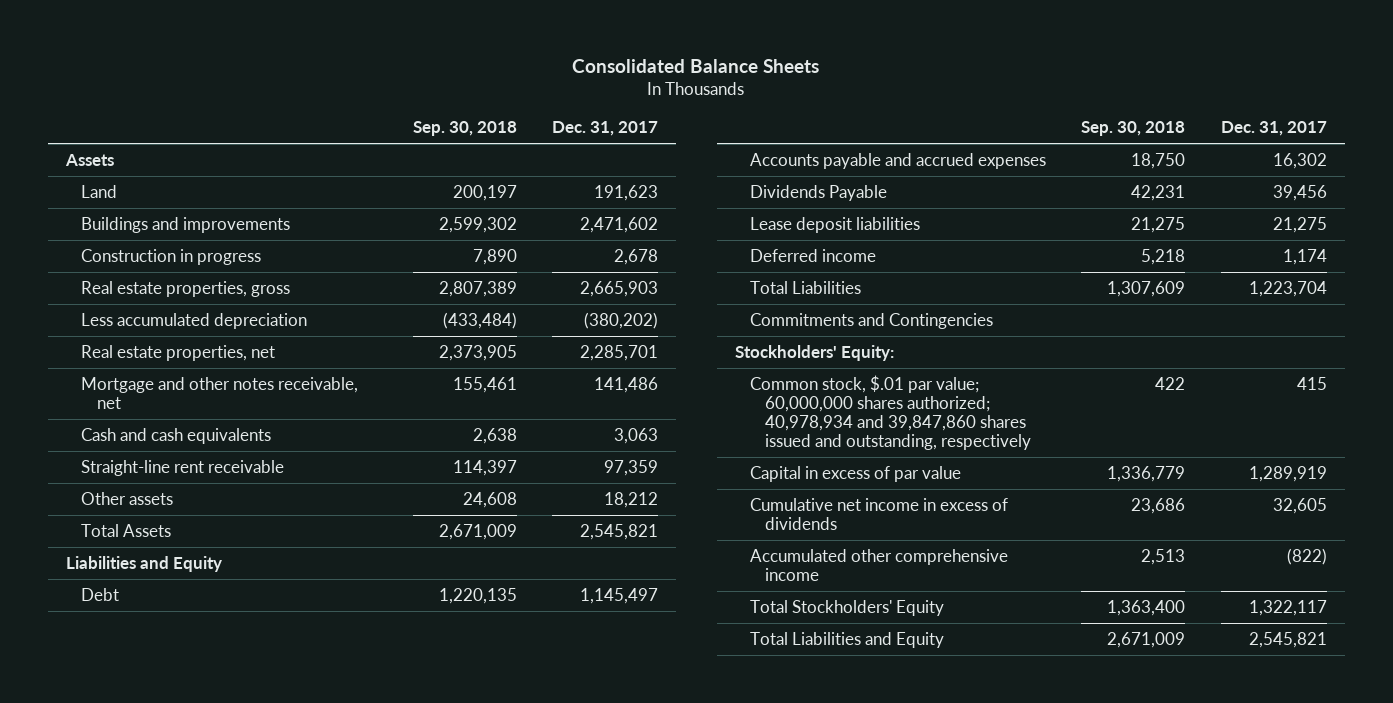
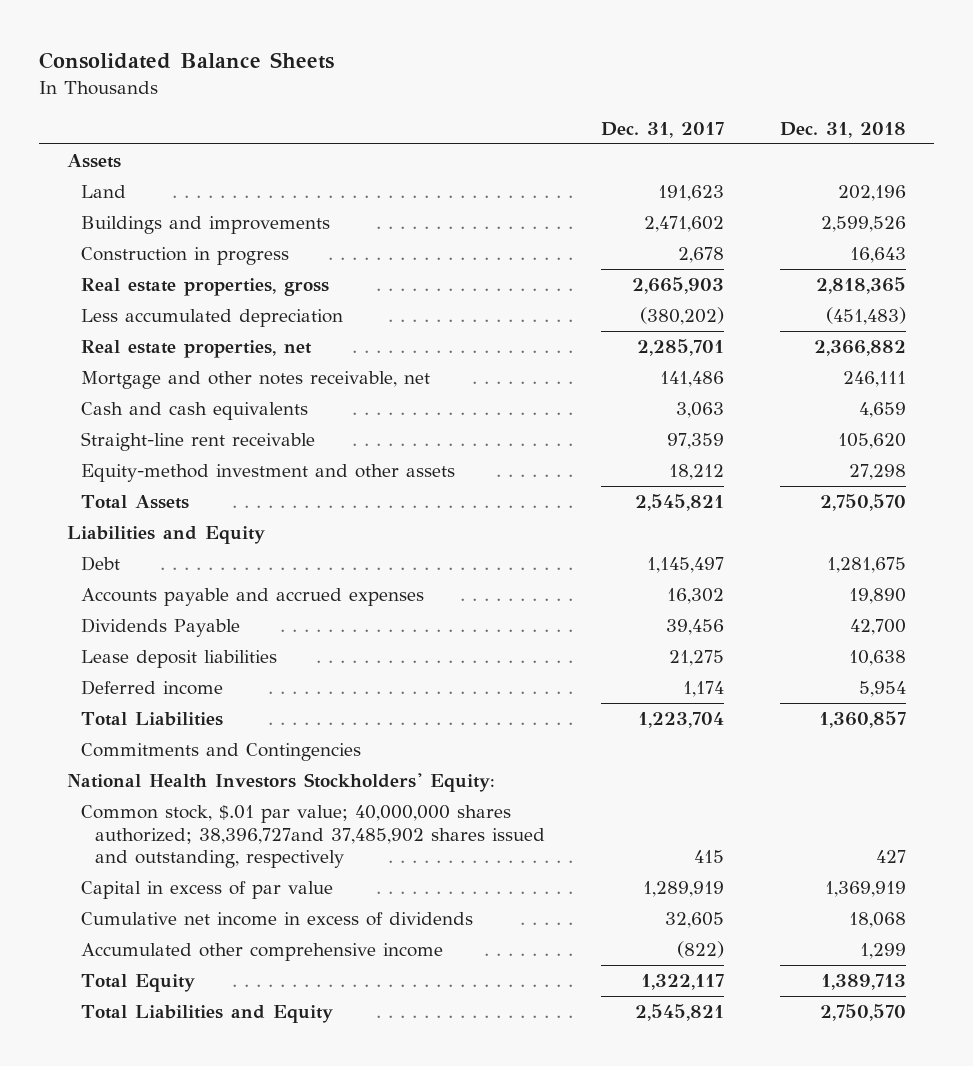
[412,121,517,137] Sep. 30, 2018 -> none
none -> [780,121,907,138] Dec. 31, 2018
[81,491,174,505] Other assets -> [80,463,455,482] Equity-method investment and other assets
[734,344,894,361] Stockholders' Equity: -> [66,772,495,792] National Health Investors Stockholders' Equity:
[749,374,1032,450] Common stock, $.01 par value; 60,000,000 shares authorized; 40,978,934 and 39,847,860 shares issued and outstanding, respectively -> [80,804,545,869] Common stock, $.01 par value; 40,000,000 shares authorized; 38,396,727and 37,485,902 shares issued and outstanding, respectively
[749,599,944,616] Total Stockholders' Equity -> [80,973,195,992] Total Equity

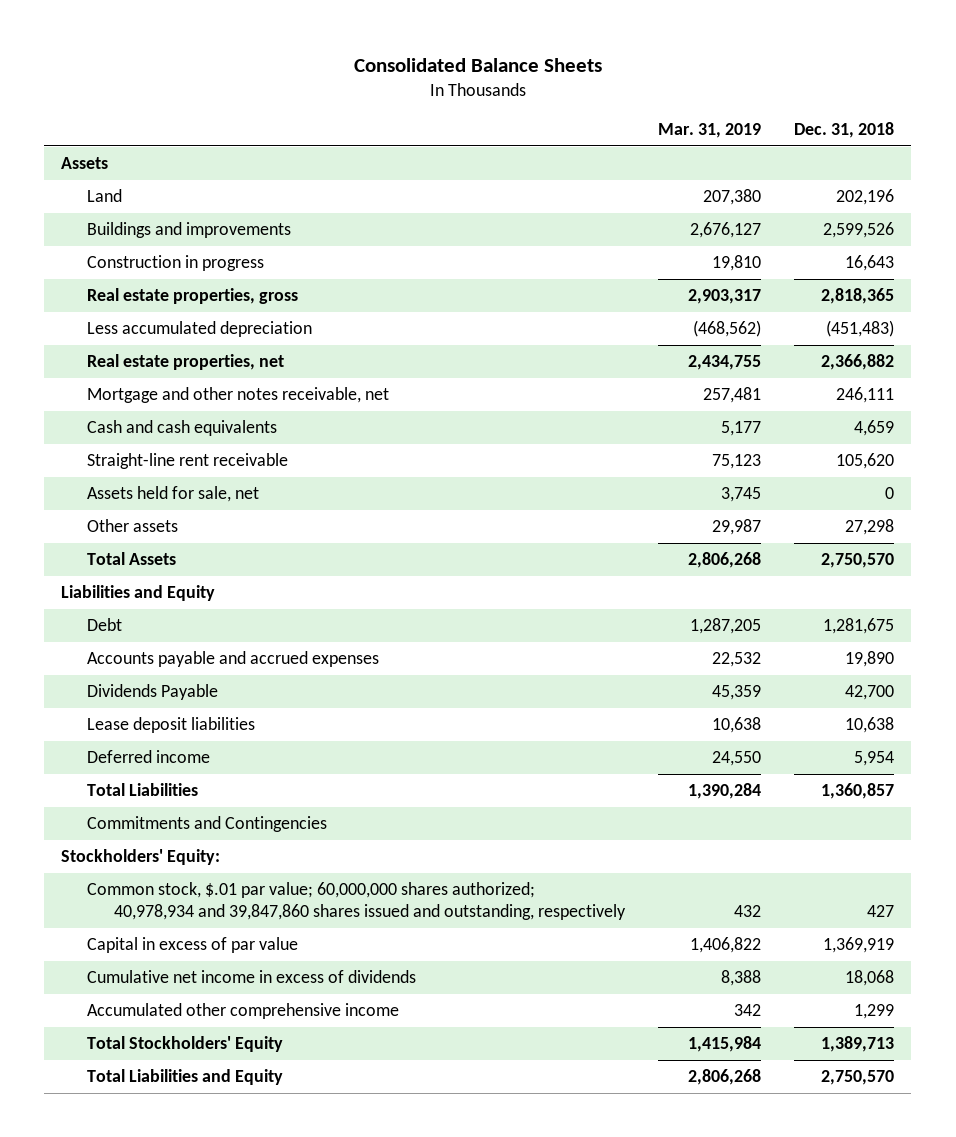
[600,121,724,138] Dec. 31, 2017 -> none
none -> [658,123,762,139] Mar. 31, 2019
none -> [87,486,260,503] Assets held for sale, net
[80,463,455,482] Equity-method investment and other assets -> [87,519,179,533] Other assets
[66,772,495,792] National Health Investors Stockholders' Equity: -> [61,849,221,866] Stockholders' Equity:
[80,804,545,869] Common stock, $.01 par value; 40,000,000 shares authorized; 38,396,727and 37,485,902 shares issued and outstanding, respectively -> [87,882,626,921] Common stock, $.01 par value; 60,000,000 shares authorized; 40,978,934 and 39,847,860 shares issued and outstanding, respectively
[80,973,195,992] Total Equity -> [87,1036,284,1053] Total Stockholders' Equity

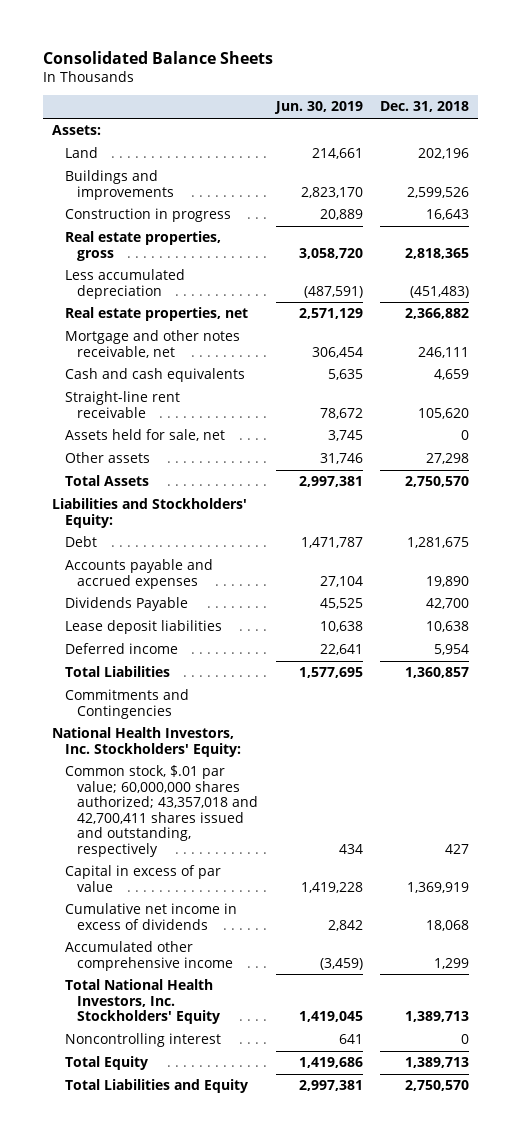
[658,123,762,139] Mar. 31, 2019 -> none
none -> [273,101,363,115] Jun. 30, 2019
[61,157,109,170] Assets -> [52,125,102,136] Assets:
[61,585,216,602] Liabilities and Equity -> [52,498,248,528] Liabilities and Stockholders' Equity:
[61,849,221,866] Stockholders' Equity: -> [52,727,241,757] National Health Investors, Inc. Stockholders' Equity:
[87,882,626,921] Common stock, $.01 par value; 60,000,000 shares authorized; 40,978,934 and 39,847,860 shares issued and outstanding, respectively -> [64,765,259,857] Common stock, $.01 par value; 60,000,000 shares authorized; 43,357,018 and 42,700,411 shares issued and outstanding, respectively
[87,1036,284,1053] Total Stockholders' Equity -> [64,979,221,1025] Total National Health Investors, Inc. Stockholders' Equity
none -> [64,1033,221,1048] Noncontrolling interest
none -> [64,1056,148,1071] Total Equity

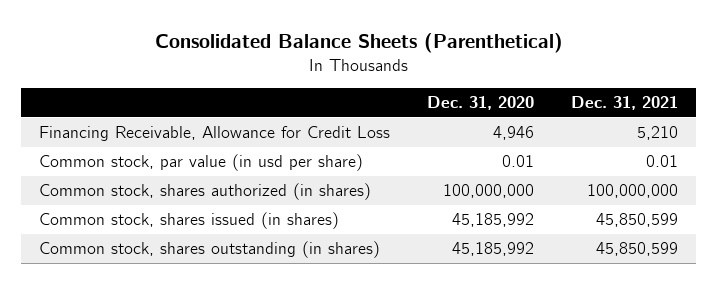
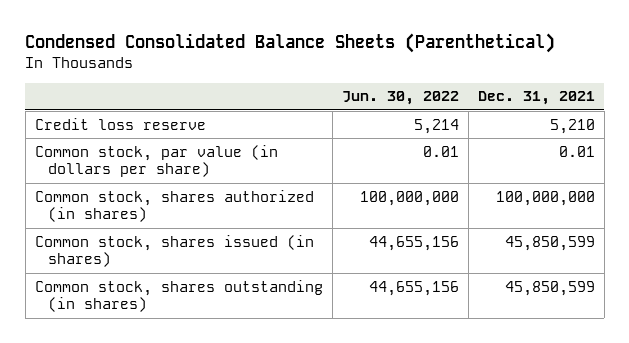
[154,32,563,53] Consolidated Balance Sheets (Parenthetical) -> [25,33,556,54] Condensed Consolidated Balance Sheets (Parenthetical)
[427,96,535,111] Dec. 31, 2020 -> none
none -> [341,91,459,106] Jun. 30, 2022
[39,126,391,142] Financing Receivable, Allowance for Credit Loss -> [34,117,206,130] Credit loss reserve
[39,154,364,172] Common stock, par value (in usd per share) -> [34,144,278,178] Common stock, par value (in dollars per share)

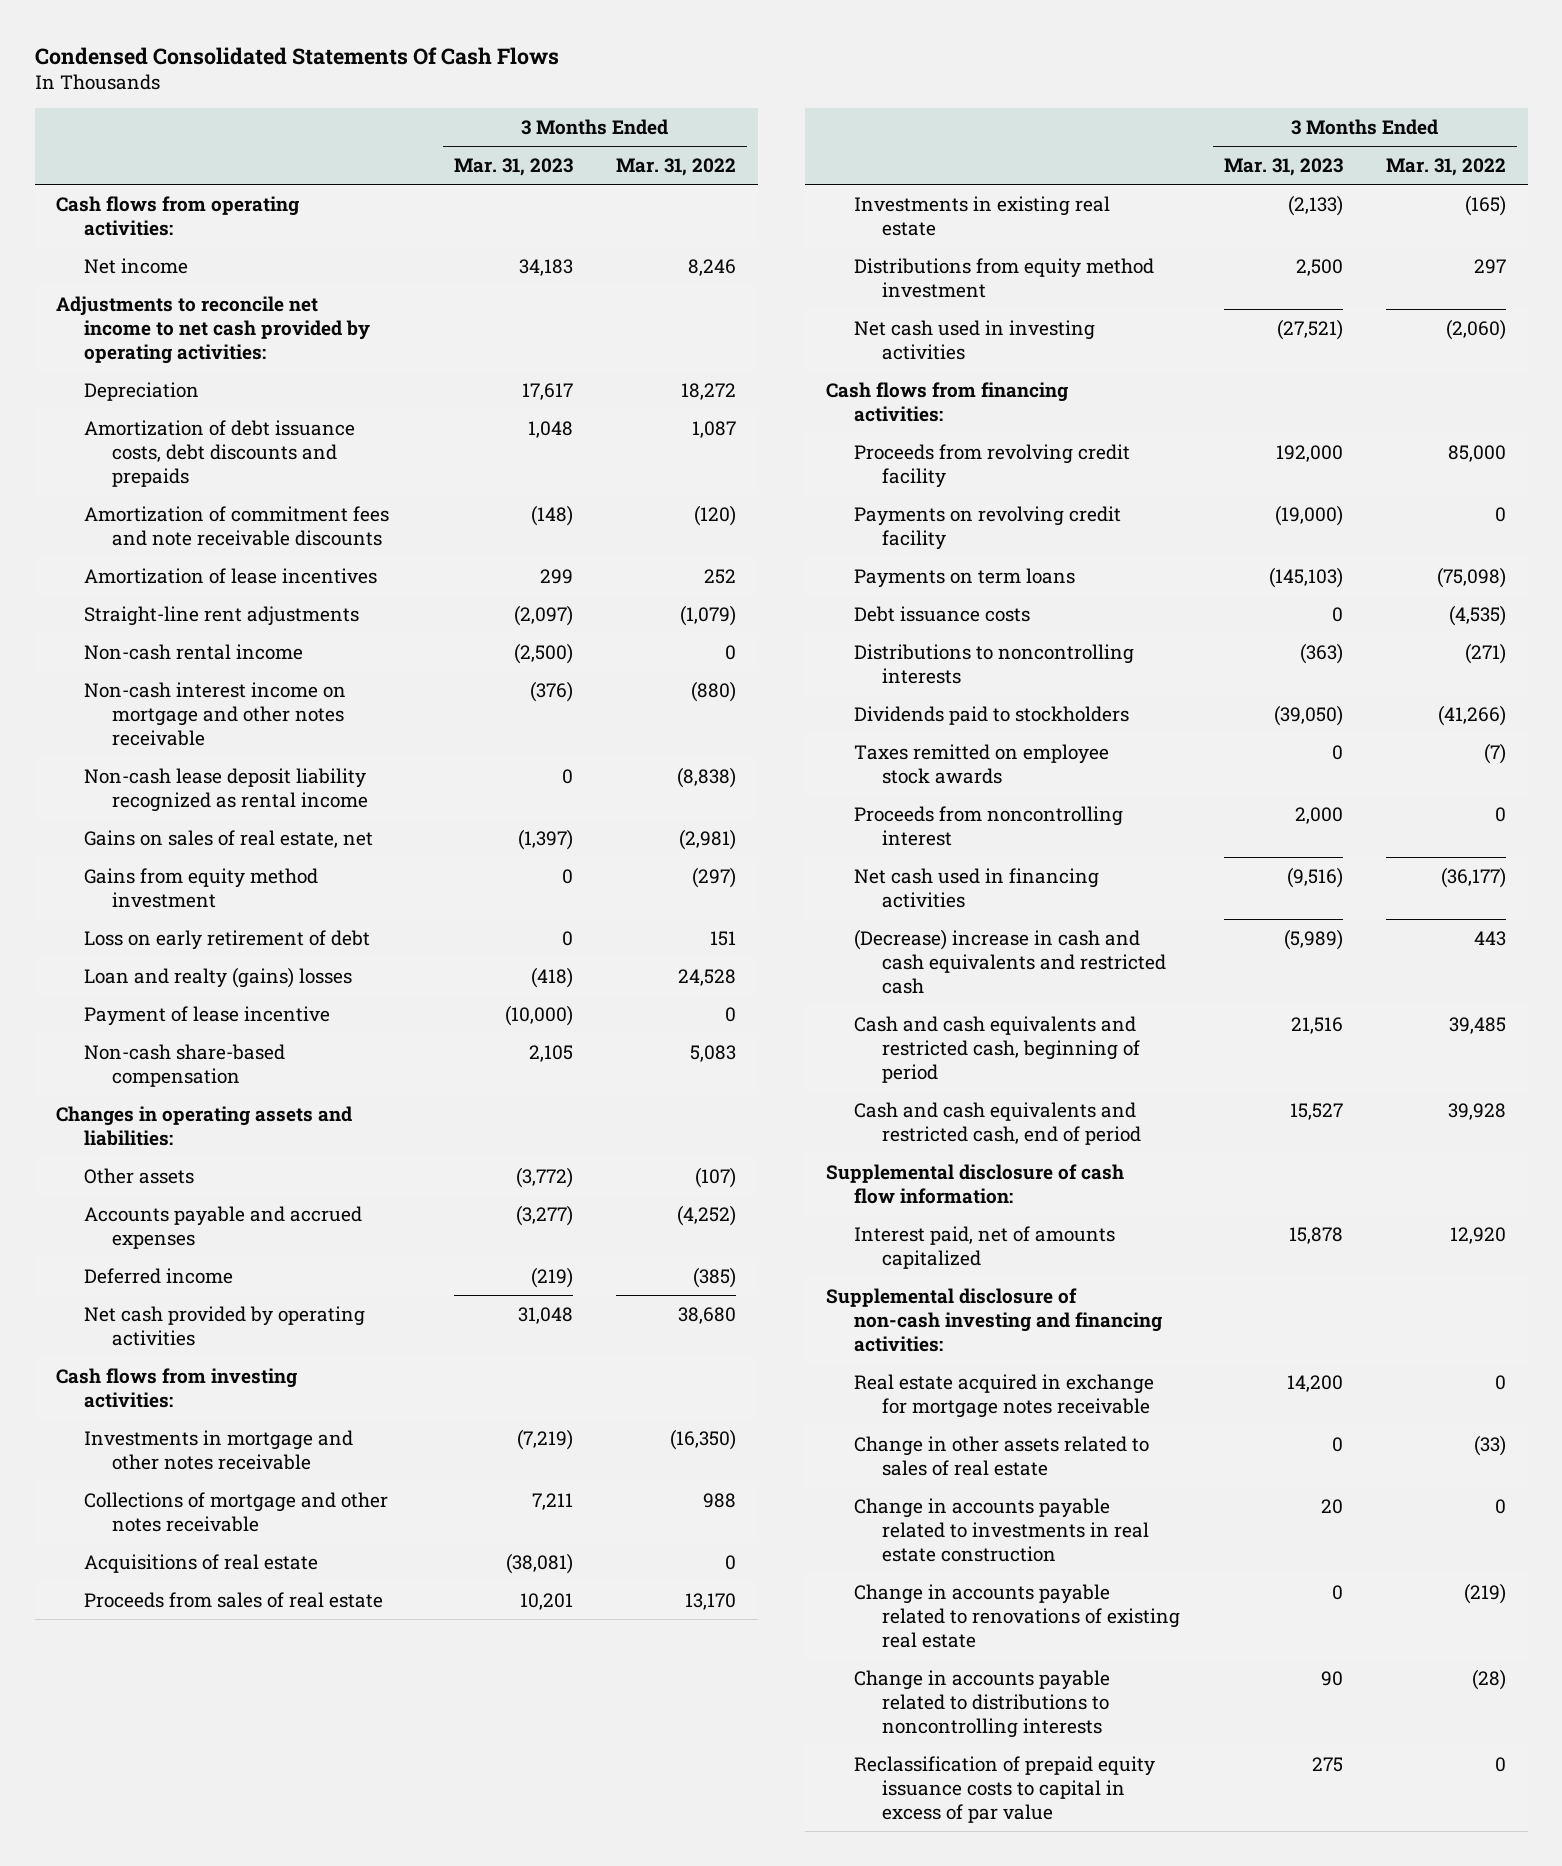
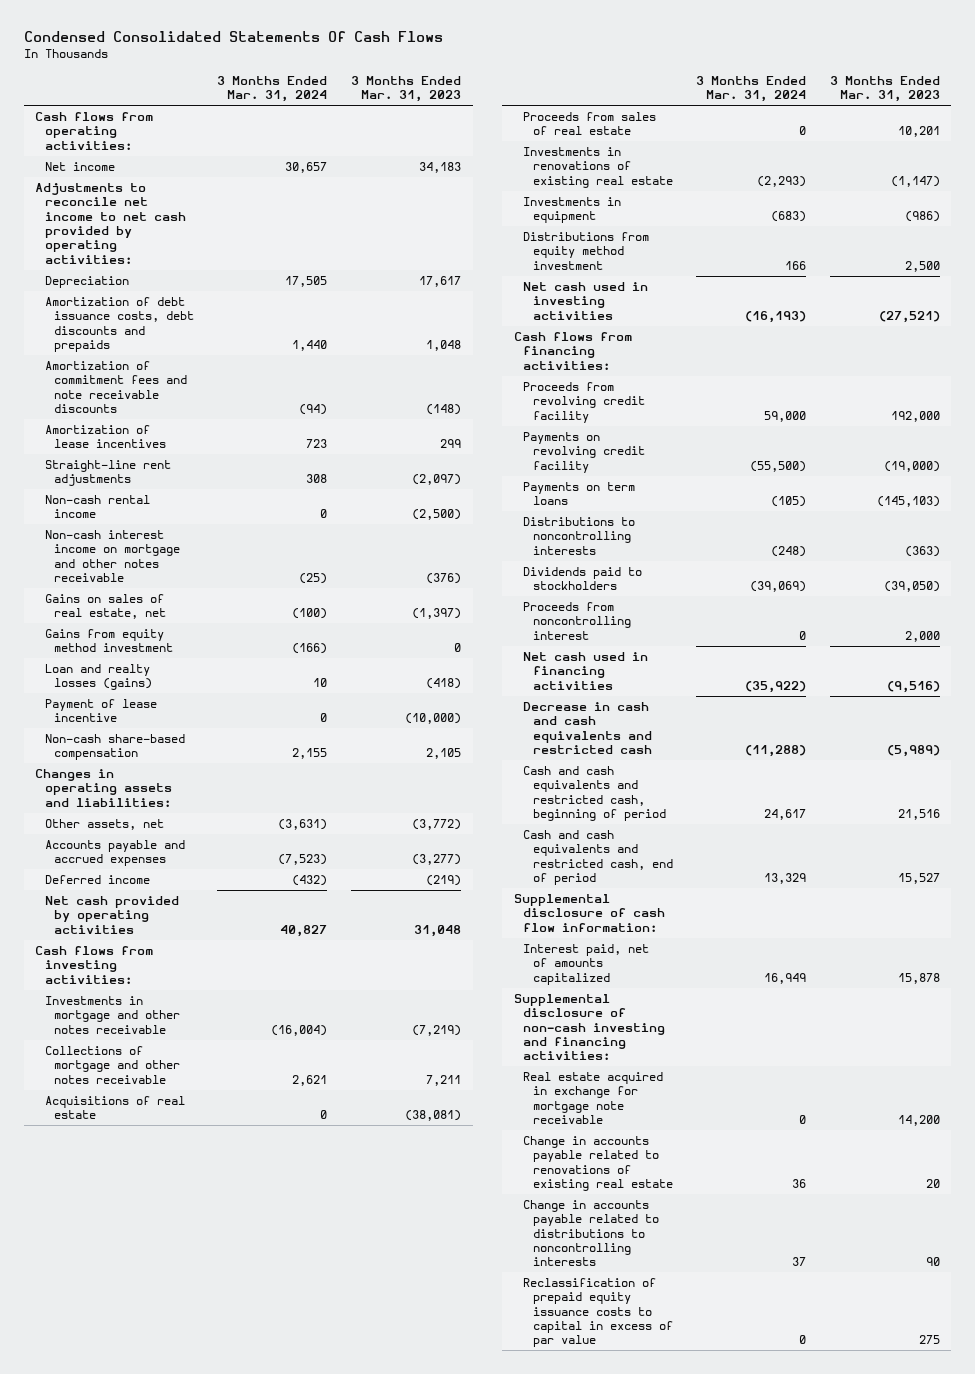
[615,158,736,177] Mar. 31, 2022 -> none
none -> [217,76,328,103] 3 Months Ended Mar. 31, 2024
[84,767,369,812] Non-cash lease deposit liability recognized as rental income -> none
[84,929,371,950] Loss on early retirement of debt -> none
[84,966,353,988] Loan and realty (gains) losses -> [44,664,152,691] Loan and realty losses (gains)
[84,1167,195,1184] Other assets -> [44,819,164,831] Other assets, net
[854,195,1111,236] Investments in existing real estate -> [523,147,673,188] Investments in renovations of existing real estate
[1287,194,1343,216] (2,133) -> [890,175,940,187] (1,147)
none -> [523,197,622,224] Investments in equipment
[854,605,1031,622] Debt issuance costs -> none
[854,743,1110,784] Taxes remitted on employee stock awards -> none
[854,928,1167,995] (Decrease) increase in cash and cash equivalents and restricted cash -> [523,702,652,755] Decrease in cash and cash equivalents and restricted cash
[854,1435,1150,1476] Change in other assets related to sales of real estate -> none
[854,1497,1150,1563] Change in accounts payable related to investments in real estate construction -> none
[854,1373,1155,1418] Real estate acquired in exchange for mortgage notes receivable -> [523,1072,664,1125] Real estate acquired in exchange for mortgage note receivable
[1331,1584,1343,1600] 0 -> [925,1179,940,1189] 20

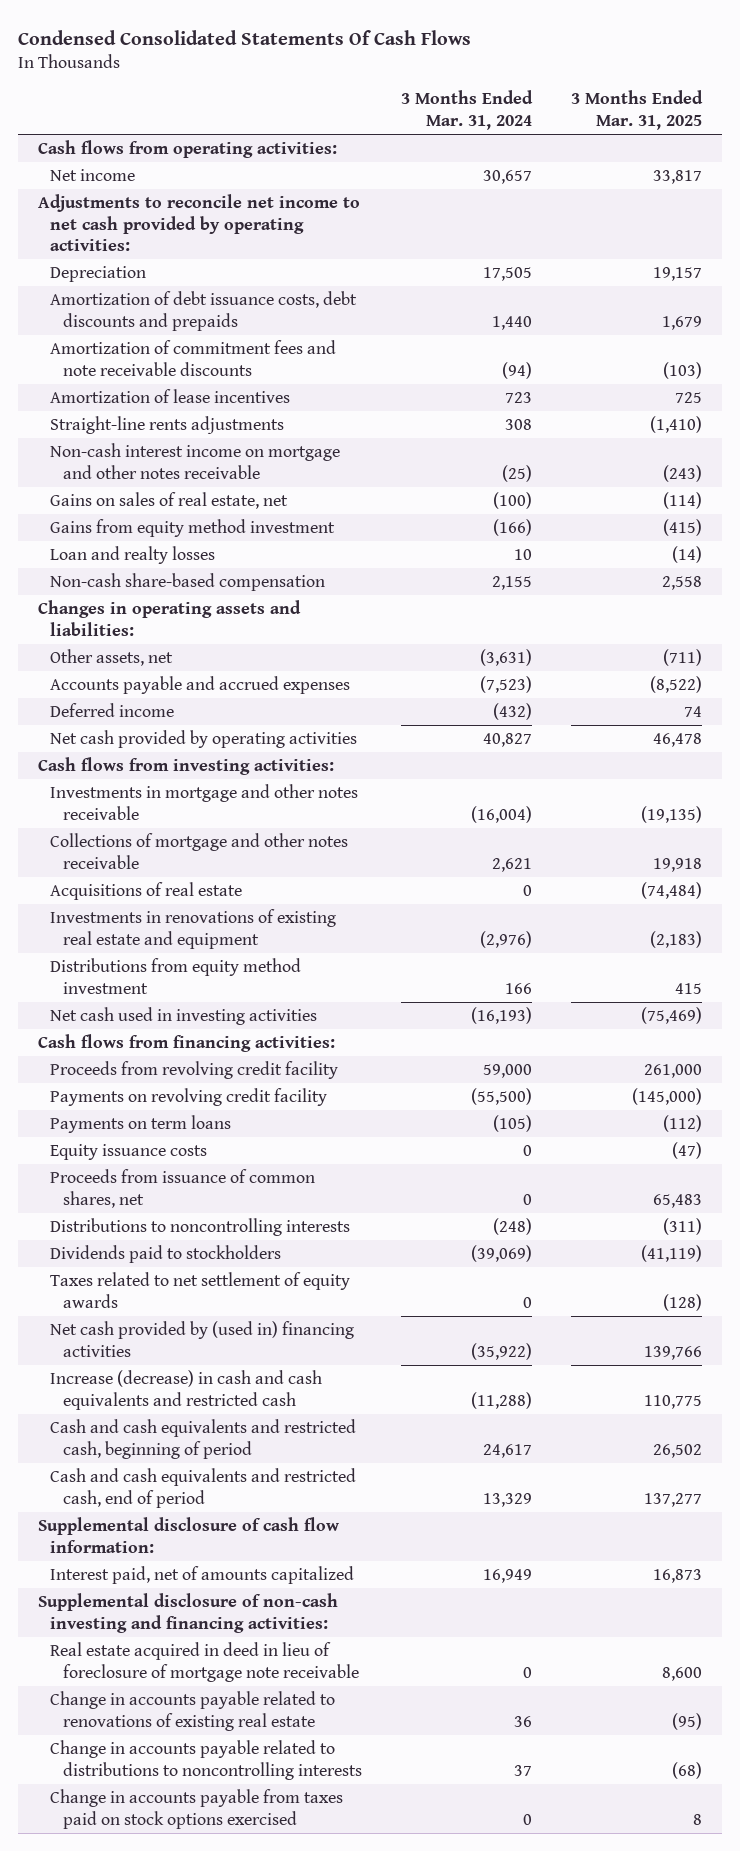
[350,76,461,103] 3 Months Ended Mar. 31, 2023 -> none
none -> [571,90,704,130] 3 Months Ended Mar. 31, 2025
[44,495,150,519] Non-cash rental income -> none
[44,460,171,487] Straight-line rent adjustments -> [50,415,285,434] Straight-line rents adjustments
[44,699,157,723] Payment of lease incentive -> none
[44,664,152,691] Loan and realty losses (gains) -> [50,545,216,564] Loan and realty losses
[523,112,657,136] Proceeds from sales of real estate -> none
[523,197,622,224] Investments in equipment -> none
[523,147,673,188] Investments in renovations of existing real estate -> [50,908,337,949] Investments in renovations of existing real estate and equipment
[757,175,807,187] (2,293) -> [480,930,533,948] (2,976)
none -> [50,1143,208,1160] Equity issuance costs
none -> [50,1168,316,1208] Proceeds from issuance of common shares, net
[523,602,631,640] Proceeds from noncontrolling interest -> none
none -> [50,1271,351,1308] Taxes related to net settlement of equity awards
[523,652,649,690] Net cash used in financing activities -> [50,1320,355,1357] Net cash provided by (used in) financing activities
[523,702,652,755] Decrease in cash and cash equivalents and restricted cash -> [50,1369,323,1410] Increase (decrease) in cash and cash equivalents and restricted cash
[523,1072,664,1125] Real estate acquired in exchange for mortgage note receivable -> [50,1641,359,1682] Real estate acquired in deed in lieu of foreclosure of mortgage note receivable
[523,1278,673,1348] Reclassification of prepaid equity issuance costs to capital in excess of par value -> none
none -> [50,1788,344,1829] Change in accounts payable from taxes paid on stock options exercised

